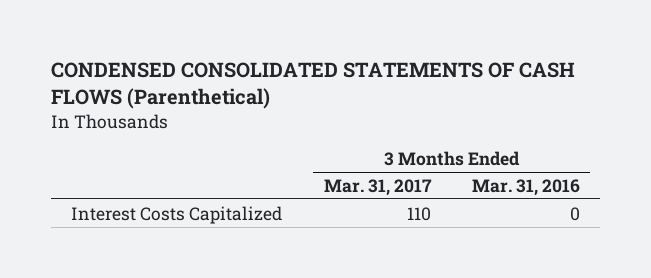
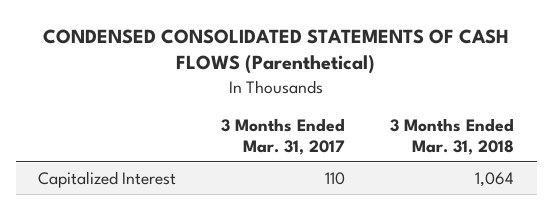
[471,178,580,196] Mar. 31, 2016 -> none
none -> [390,118,515,155] 3 Months Ended Mar. 31, 2018
[71,205,283,224] Interest Costs Capitalized -> [38,171,177,189] Capitalized Interest

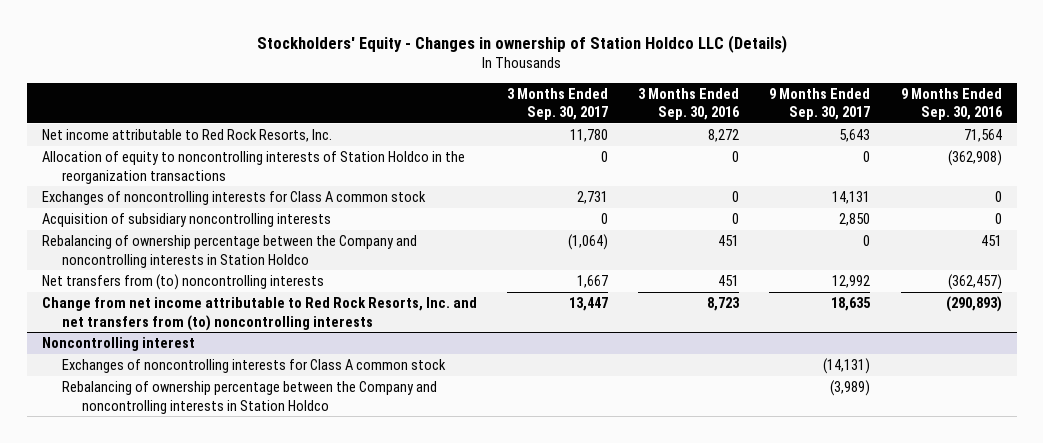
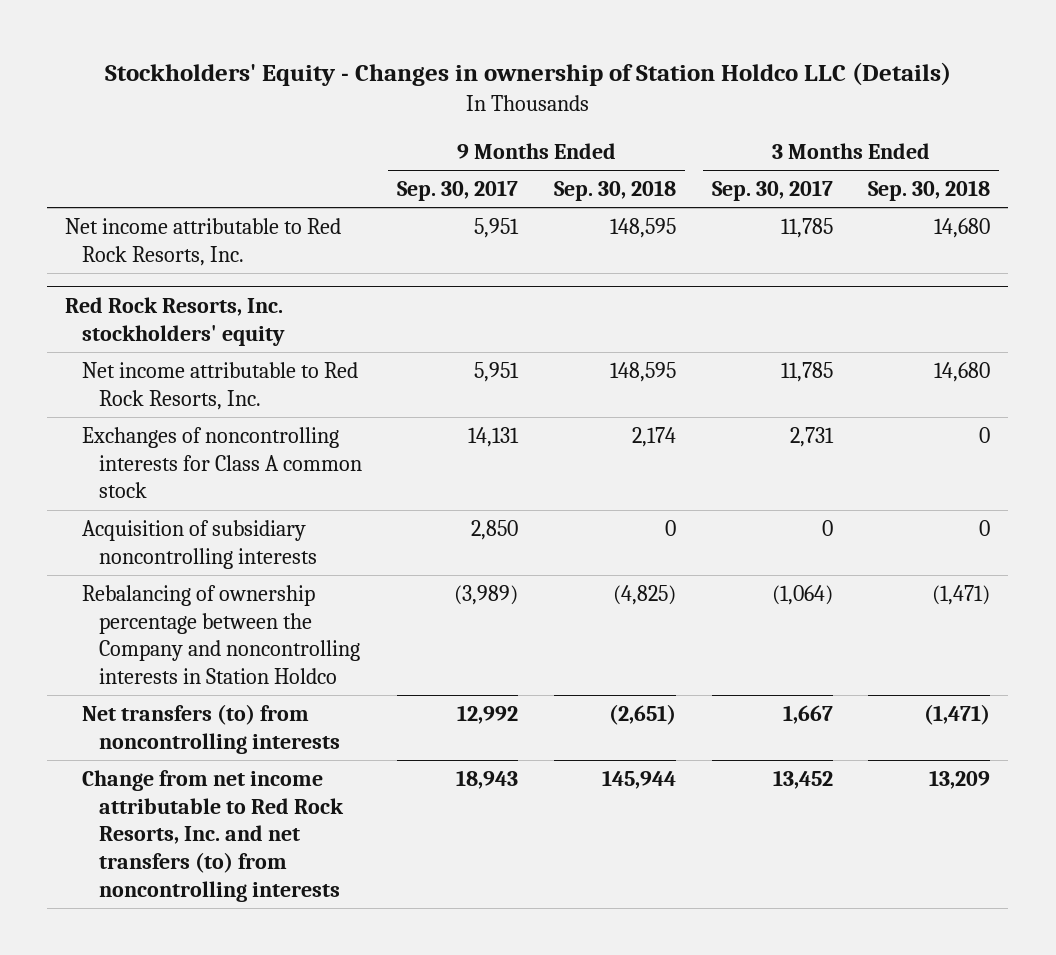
[638,87,741,121] 3 Months Ended Sep. 30, 2016 -> none
[900,87,1003,121] 9 Months Ended Sep. 30, 2016 -> none
none -> [554,180,677,202] Sep. 30, 2018
none -> [868,180,991,202] Sep. 30, 2018
[41,151,465,184] Allocation of equity to noncontrolling interests of Station Holdco in the reorganization transactions -> none
[570,129,609,143] 11,780 -> [780,218,833,239] 11,785
[839,129,871,143] 5,643 -> [474,218,520,239] 5,951
none -> [65,296,285,346] Red Rock Resorts, Inc. stockholders' equity
none -> [81,362,358,410] Net income attributable to Red Rock Resorts, Inc.
[41,337,195,352] Noncontrolling interest -> none
[62,359,447,374] Exchanges of noncontrolling interests for Class A common stock -> none
[62,381,438,414] Rebalancing of ownership percentage between the Company and noncontrolling interests in Station Holdco -> none
[863,235,871,247] 0 -> [454,585,519,606] (3,989)
[41,274,324,291] Net transfers from (to) noncontrolling interests -> [81,704,340,754] Net transfers (to) from noncontrolling interests
[41,297,477,331] Change from net income attributable to Red Rock Resorts, Inc. and net transfers from (to) noncontrolling interests -> [81,770,344,902] Change from net income attributable to Red Rock Resorts, Inc. and net transfers (to) from noncontrolling interests
[569,297,609,312] 13,447 -> [772,770,833,790] 13,452
[831,297,872,312] 18,635 -> [456,770,519,790] 18,943

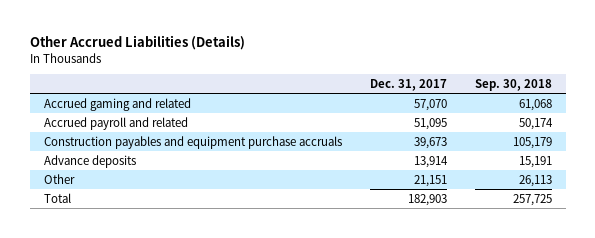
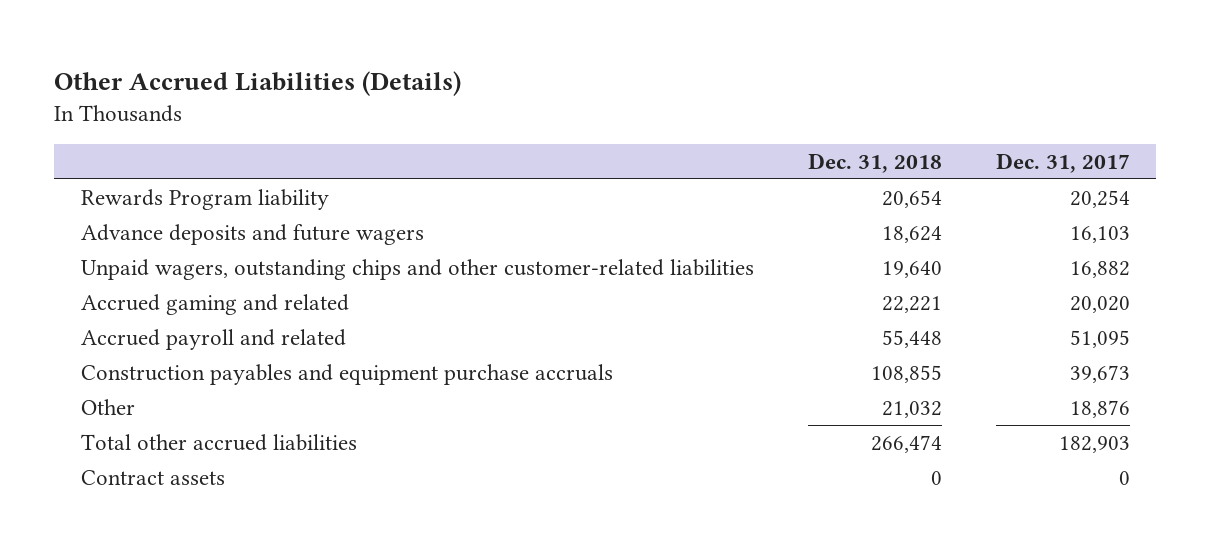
[474,78,552,91] Sep. 30, 2018 -> none
none -> [807,152,942,173] Dec. 31, 2018
none -> [81,188,330,210] Rewards Program liability
none -> [81,223,425,245] Advance deposits and future wagers
none -> [81,258,755,280] Unpaid wagers, outstanding chips and other customer-related liabilities
[413,98,447,111] 57,070 -> [1069,295,1130,313] 20,020
[43,154,136,168] Advance deposits -> none
[413,174,447,187] 21,151 -> [1069,399,1130,418] 18,876
[43,192,71,203] Total -> [81,433,358,451] Total other accrued liabilities
none -> [81,469,226,485] Contract assets

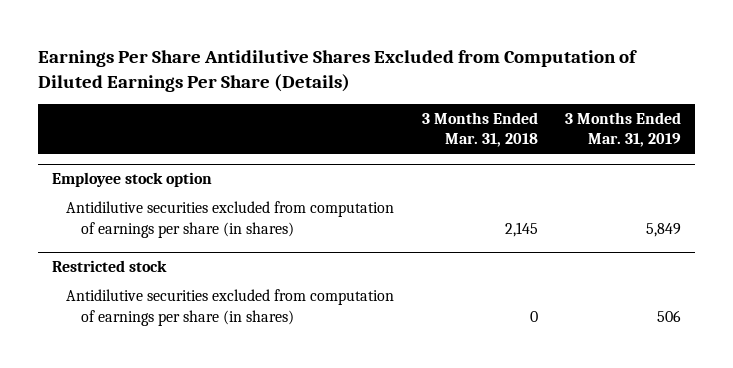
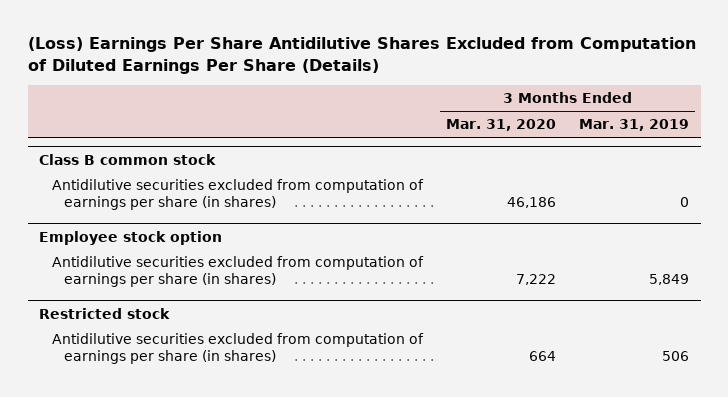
[38,49,638,92] Earnings Per Share Antidilutive Shares Excluded from Computation of Diluted Earnings Per Share (Details) -> [27,37,696,75] (Loss) Earnings Per Share Antidilutive Shares Excluded from Computation of Diluted Earnings Per Share (Details)
[421,111,538,148] 3 Months Ended Mar. 31, 2018 -> none
none -> [445,119,556,132] Mar. 31, 2020
none -> [39,153,217,165] Class B common stock
none -> [51,179,424,210] Antidilutive securities excluded from computation of earnings per share (in shares)

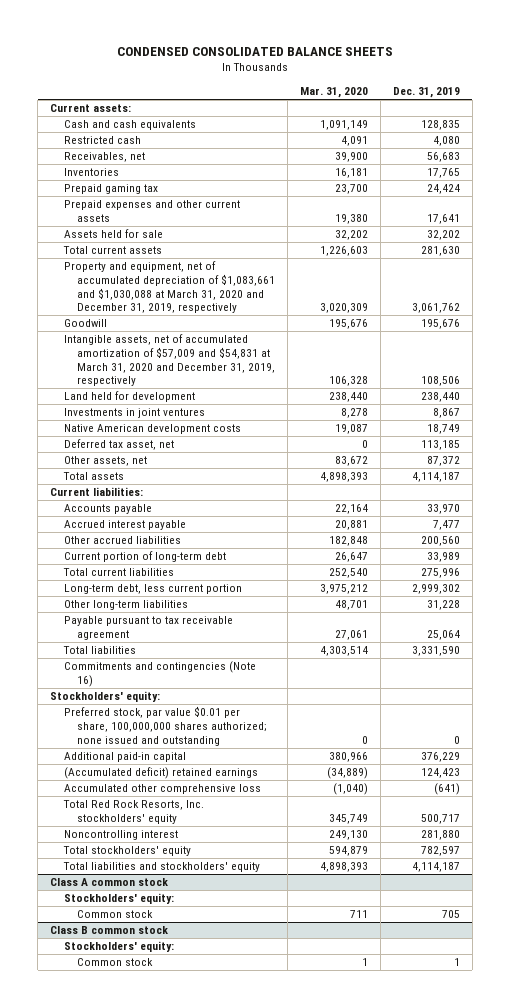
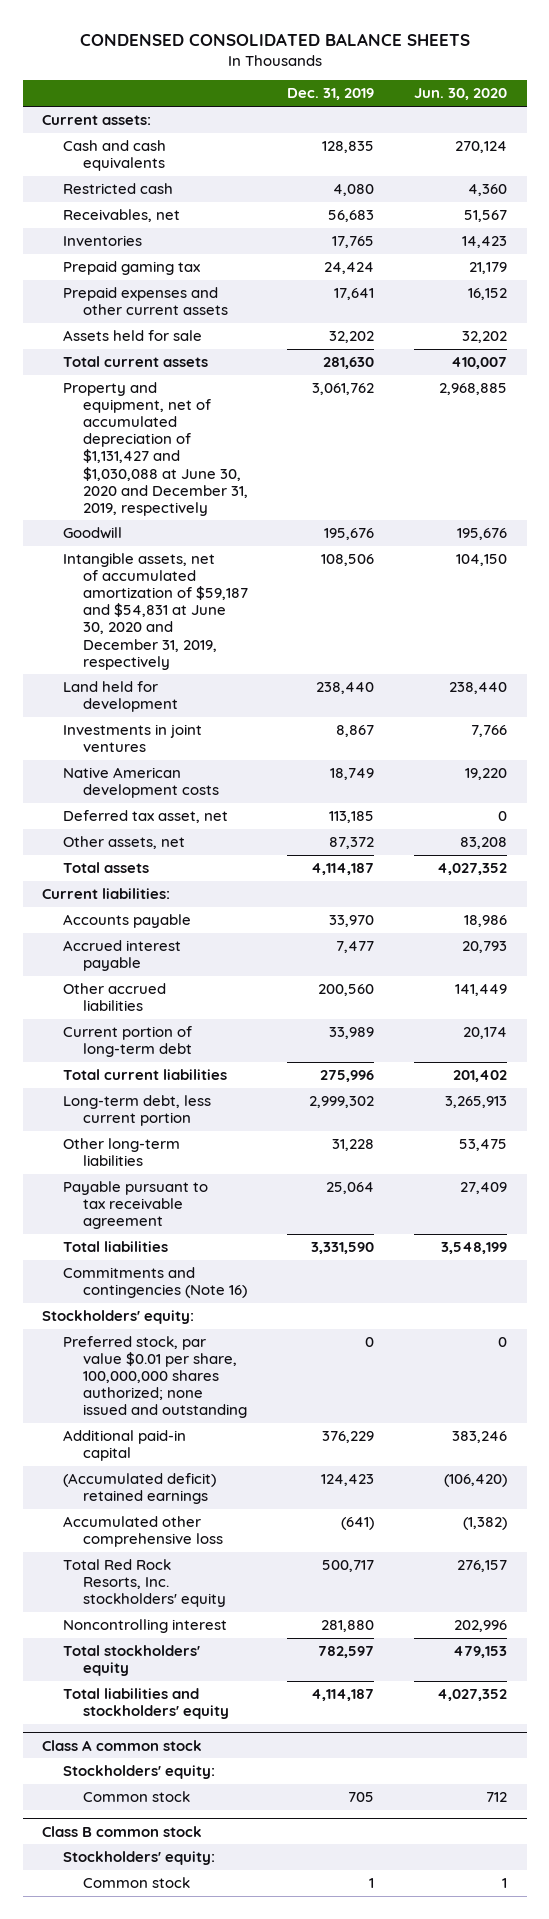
[299,87,368,99] Mar. 31, 2020 -> none
none -> [413,88,507,101] Jun. 30, 2020
[63,261,275,314] Property and equipment, net of accumulated depreciation of $1,083,661 and $1,030,088 at March 31, 2020 and December 31, 2019, respectively -> [62,382,248,516] Property and equipment, net of accumulated depreciation of $1,131,427 and $1,030,088 at June 30, 2020 and December 31, 2019, respectively
[63,334,275,387] Intangible assets, net of accumulated amortization of $57,009 and $54,831 at March 31, 2020 and December 31, 2019, respectively -> [62,553,248,670] Intangible assets, net of accumulated amortization of $59,187 and $54,831 at June 30, 2020 and December 31, 2019, respectively

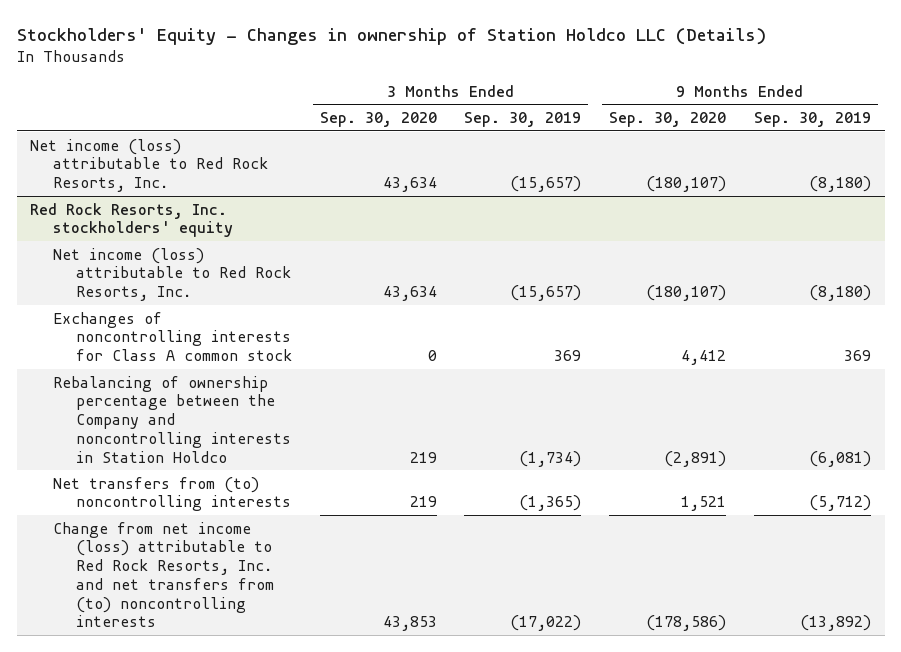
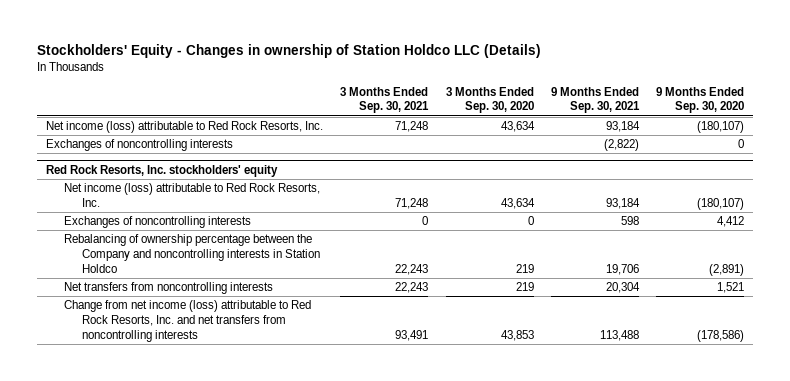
[464,111,582,127] Sep. 30, 2019 -> none
[753,111,871,127] Sep. 30, 2019 -> none
none -> [340,86,430,114] 3 Months Ended Sep. 30, 2021
none -> [550,86,640,114] 9 Months Ended Sep. 30, 2021
none -> [45,139,233,152] Exchanges of noncontrolling interests
[53,311,292,362] Exchanges of noncontrolling interests for Class A common stock -> [63,216,251,229] Exchanges of noncontrolling interests
[53,476,291,512] Net transfers from (to) noncontrolling interests -> [63,282,273,295] Net transfers from noncontrolling interests
[53,521,274,628] Change from net income (loss) attributable to Red Rock Resorts, Inc. and net transfers from (to) noncontrolling interests -> [63,300,311,342] Change from net income (loss) attributable to Red Rock Resorts, Inc. and net transfers from noncontrolling interests

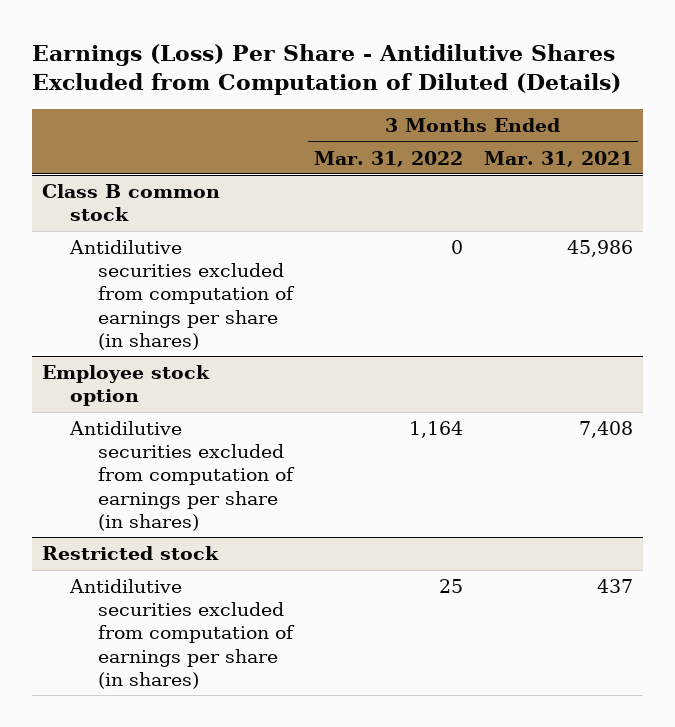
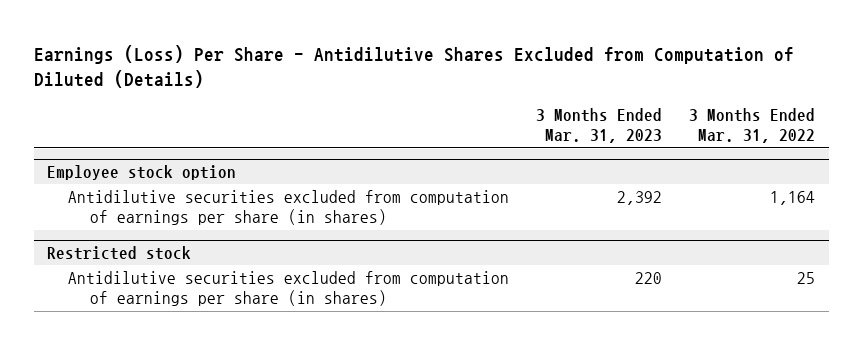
[483,150,633,167] Mar. 31, 2021 -> none
none -> [536,107,663,144] 3 Months Ended Mar. 31, 2023
[42,184,221,222] Class B common stock -> none
[68,240,295,350] Antidilutive securities excluded from computation of earnings per share (in shares) -> none

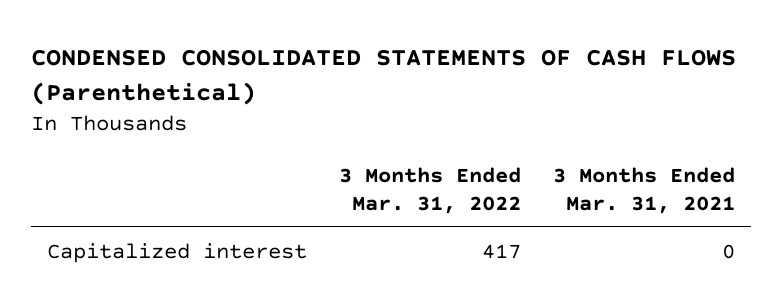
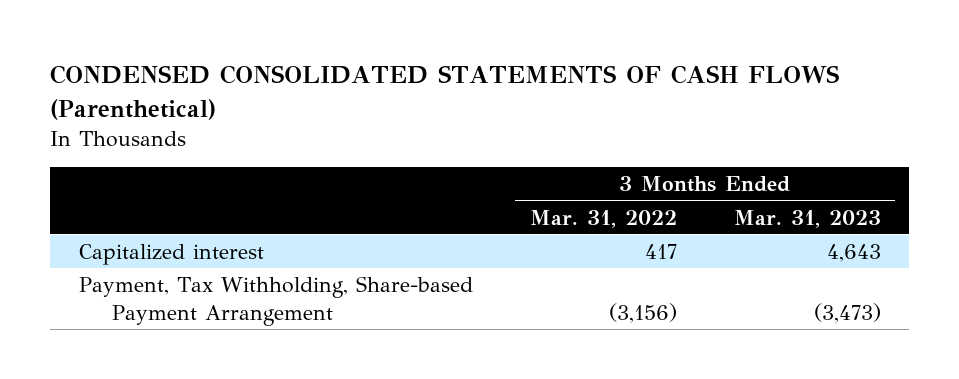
[553,166,736,215] 3 Months Ended Mar. 31, 2021 -> none
none -> [733,209,881,228] Mar. 31, 2023
none -> [78,276,473,326] Payment, Tax Withholding, Share-based Payment Arrangement

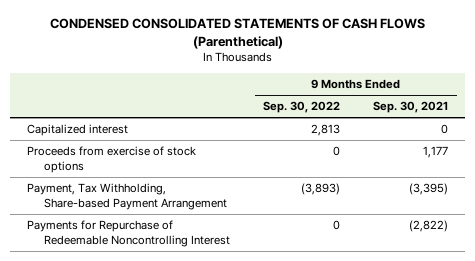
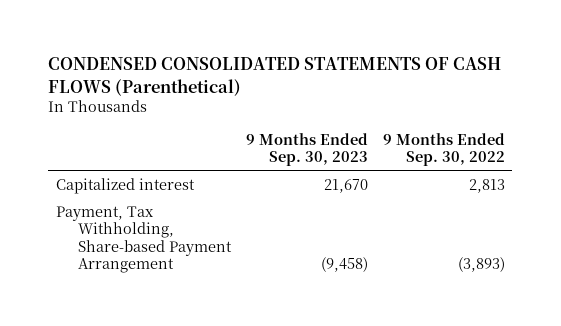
[373,101,449,114] Sep. 30, 2021 -> none
none -> [246,132,369,167] 9 Months Ended Sep. 30, 2023
[26,146,196,173] Proceeds from exercise of stock options -> none
[26,220,230,247] Payments for Repurchase of Redeemable Noncontrolling Interest -> none

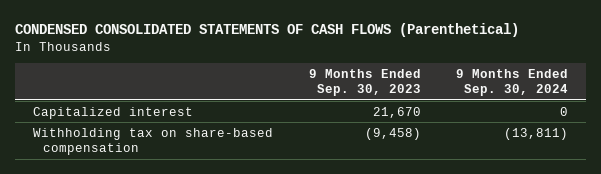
[382,132,505,167] 9 Months Ended Sep. 30, 2022 -> none
none -> [456,68,569,97] 9 Months Ended Sep. 30, 2024
[55,205,233,274] Payment, Tax Withholding, Share-based Payment Arrangement -> [32,127,273,156] Withholding tax on share-based compensation

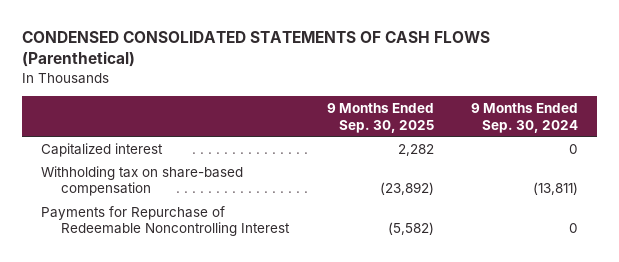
[308,68,421,97] 9 Months Ended Sep. 30, 2023 -> none
none -> [326,102,434,133] 9 Months Ended Sep. 30, 2025
none -> [40,205,291,237] Payments for Repurchase of Redeemable Noncontrolling Interest

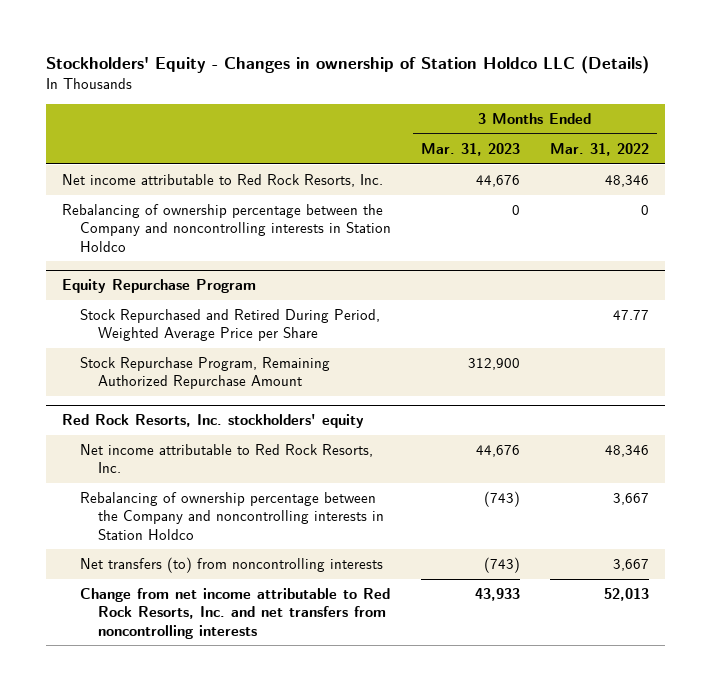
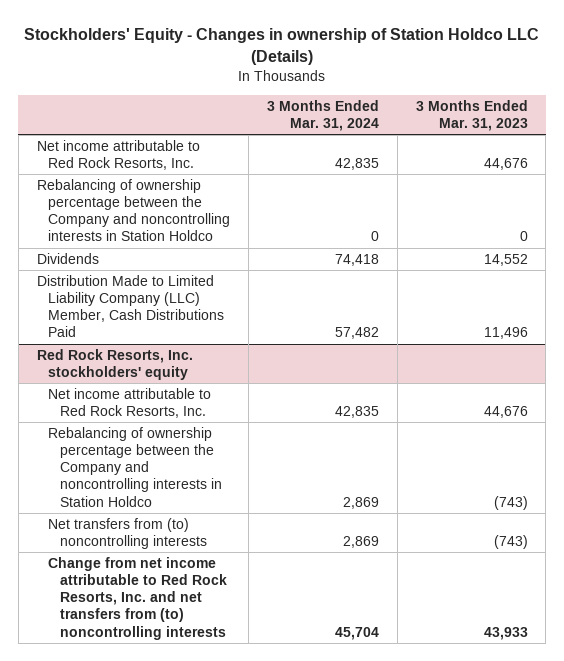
[550,142,650,156] Mar. 31, 2022 -> none
none -> [267,99,380,132] 3 Months Ended Mar. 31, 2024
[61,279,256,294] Equity Repurchase Program -> none
[79,309,380,342] Stock Repurchased and Retired During Period, Weighted Average Price per Share -> none
[79,357,330,390] Stock Repurchase Program, Remaining Authorized Repurchase Amount -> none
none -> [36,252,99,264] Dividends
none -> [36,274,225,338] Distribution Made to Limited Liability Company (LLC) Member, Cash Distributions Paid
[79,557,383,574] Net transfers (to) from noncontrolling interests -> [48,517,208,550] Net transfers from (to) noncontrolling interests
[79,588,390,639] Change from net income attributable to Red Rock Resorts, Inc. and net transfers from noncontrolling interests -> [48,556,228,640] Change from net income attributable to Red Rock Resorts, Inc. and net transfers from (to) noncontrolling interests

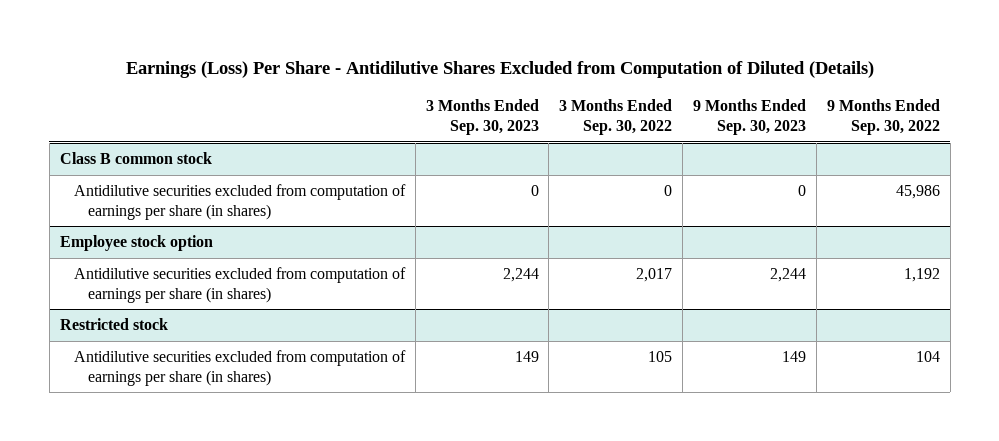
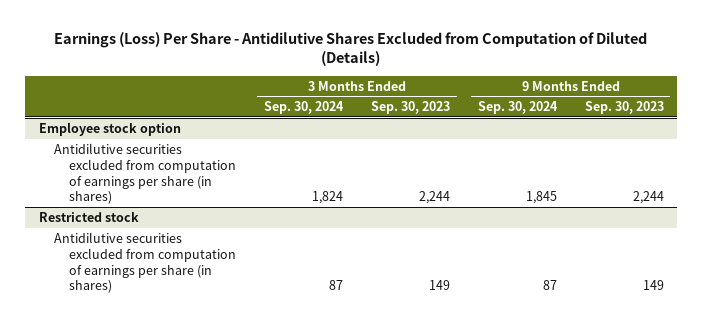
[559,99,673,136] 3 Months Ended Sep. 30, 2022 -> none
[826,99,940,136] 9 Months Ended Sep. 30, 2022 -> none
none -> [264,101,345,115] Sep. 30, 2024
none -> [477,101,558,115] Sep. 30, 2024
[59,152,212,165] Class B common stock -> none
[73,184,406,220] Antidilutive securities excluded from computation of earnings per share (in shares) -> none

